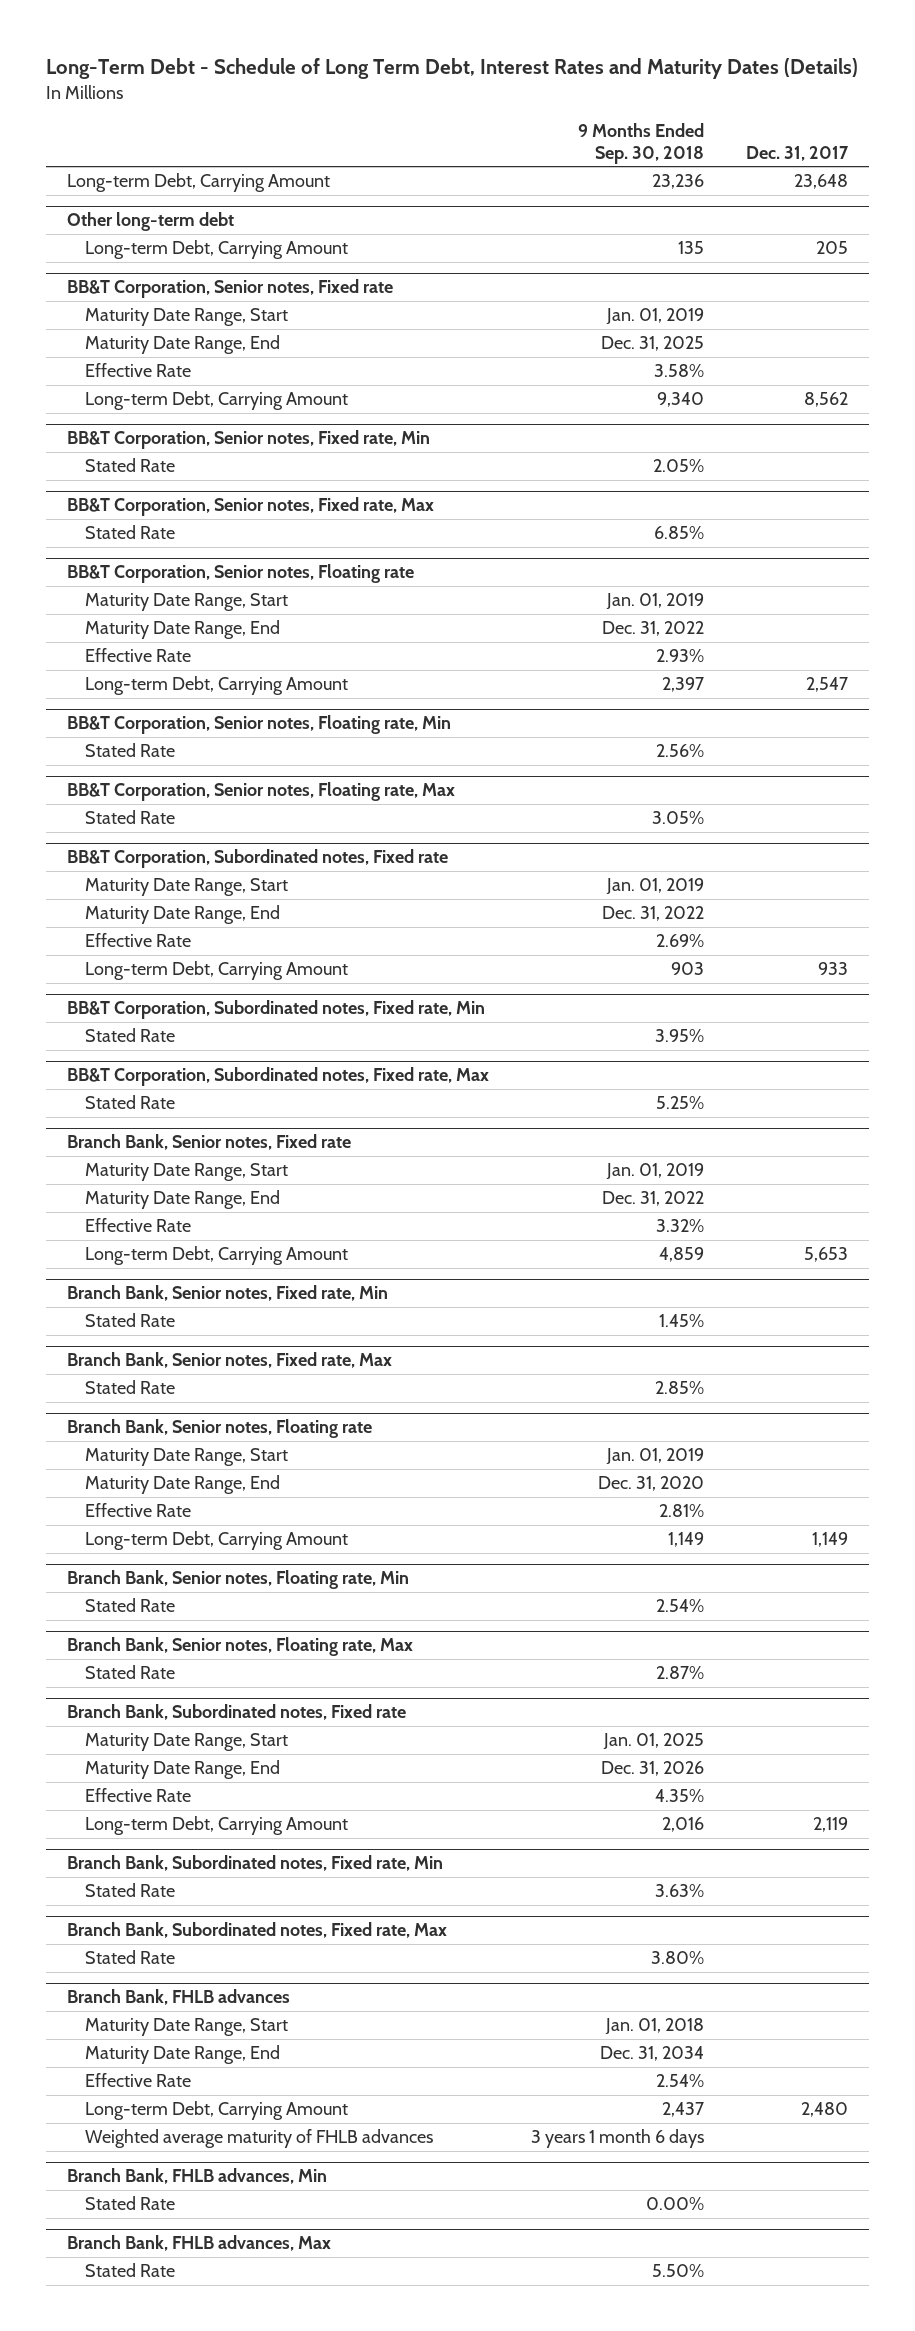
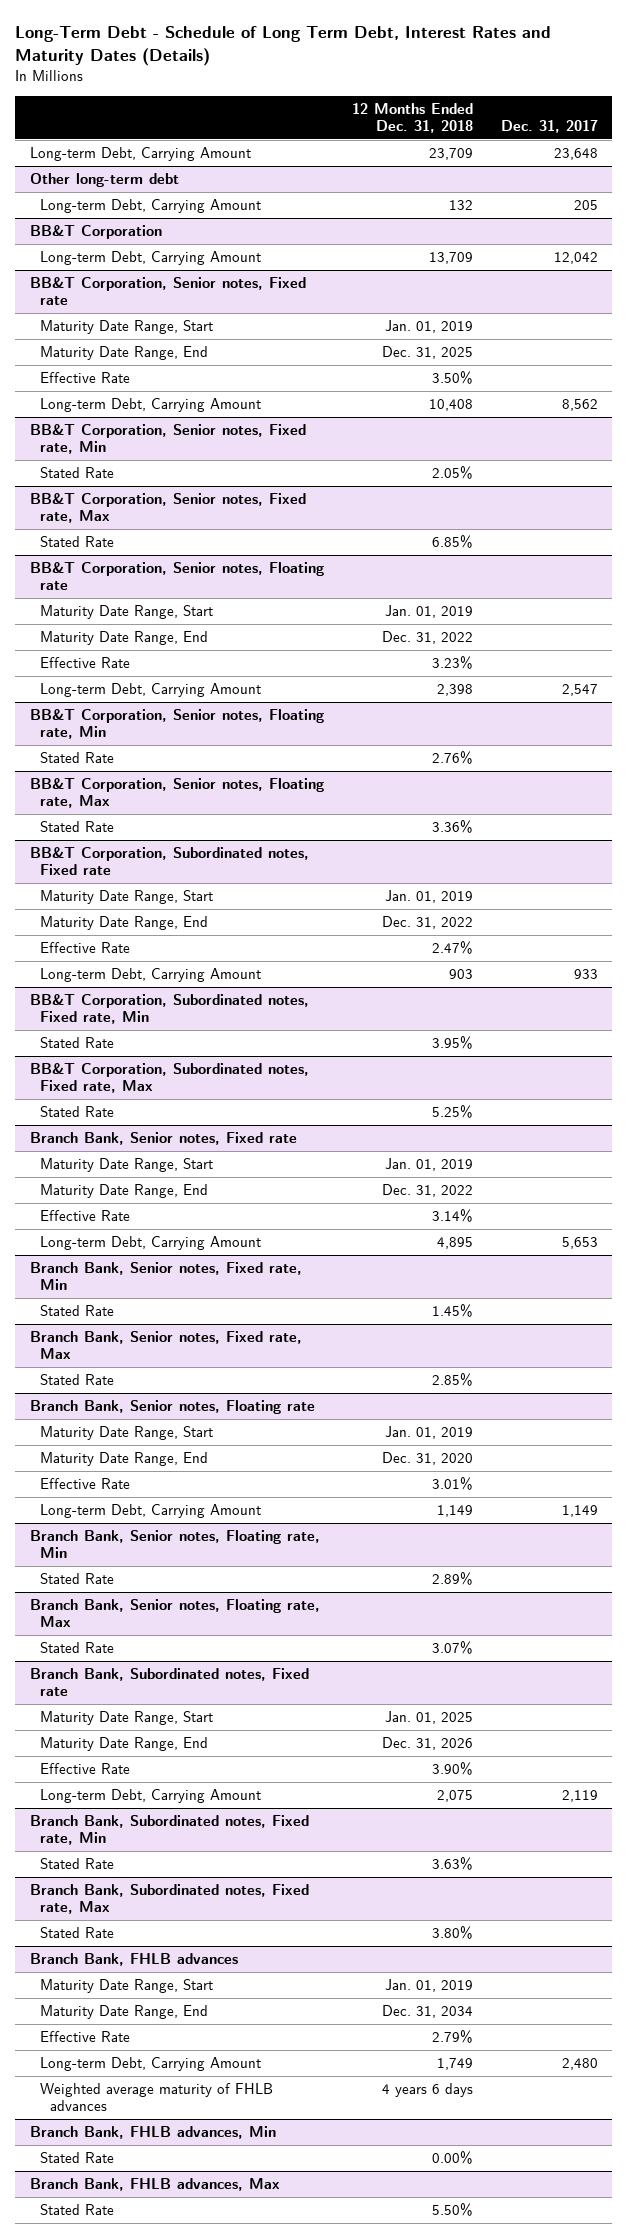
[578,122,705,164] 9 Months Ended Sep. 30, 2018 -> none
none -> [351,102,473,134] 12 Months Ended Dec. 31, 2018
none -> [29,225,162,240] BB&T Corporation
none -> [39,251,261,266] Long-term Debt, Carrying Amount

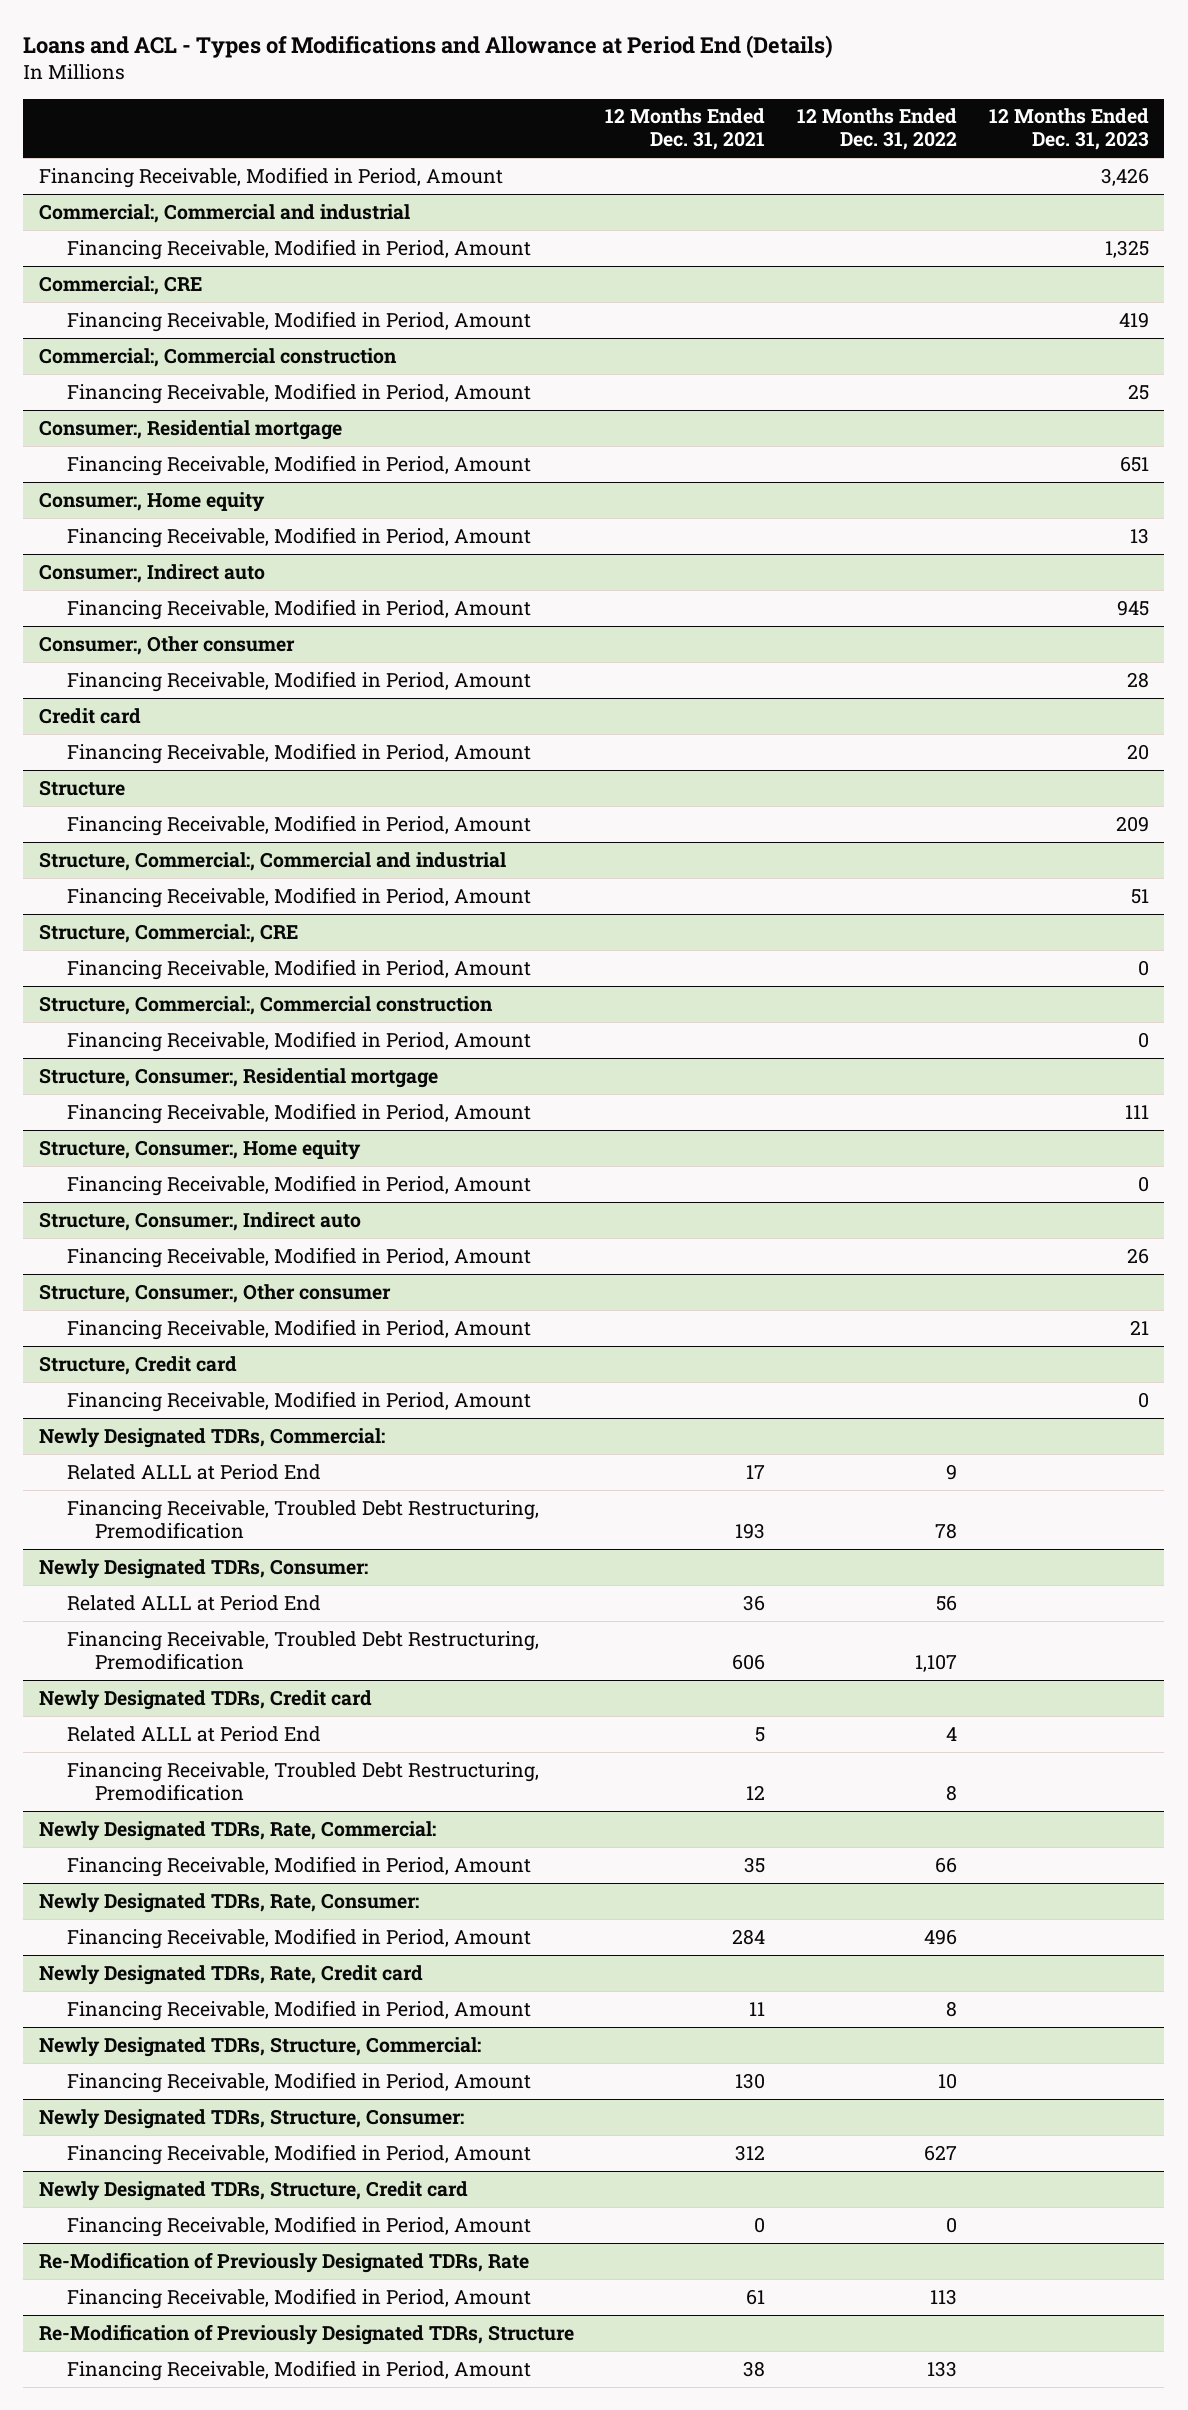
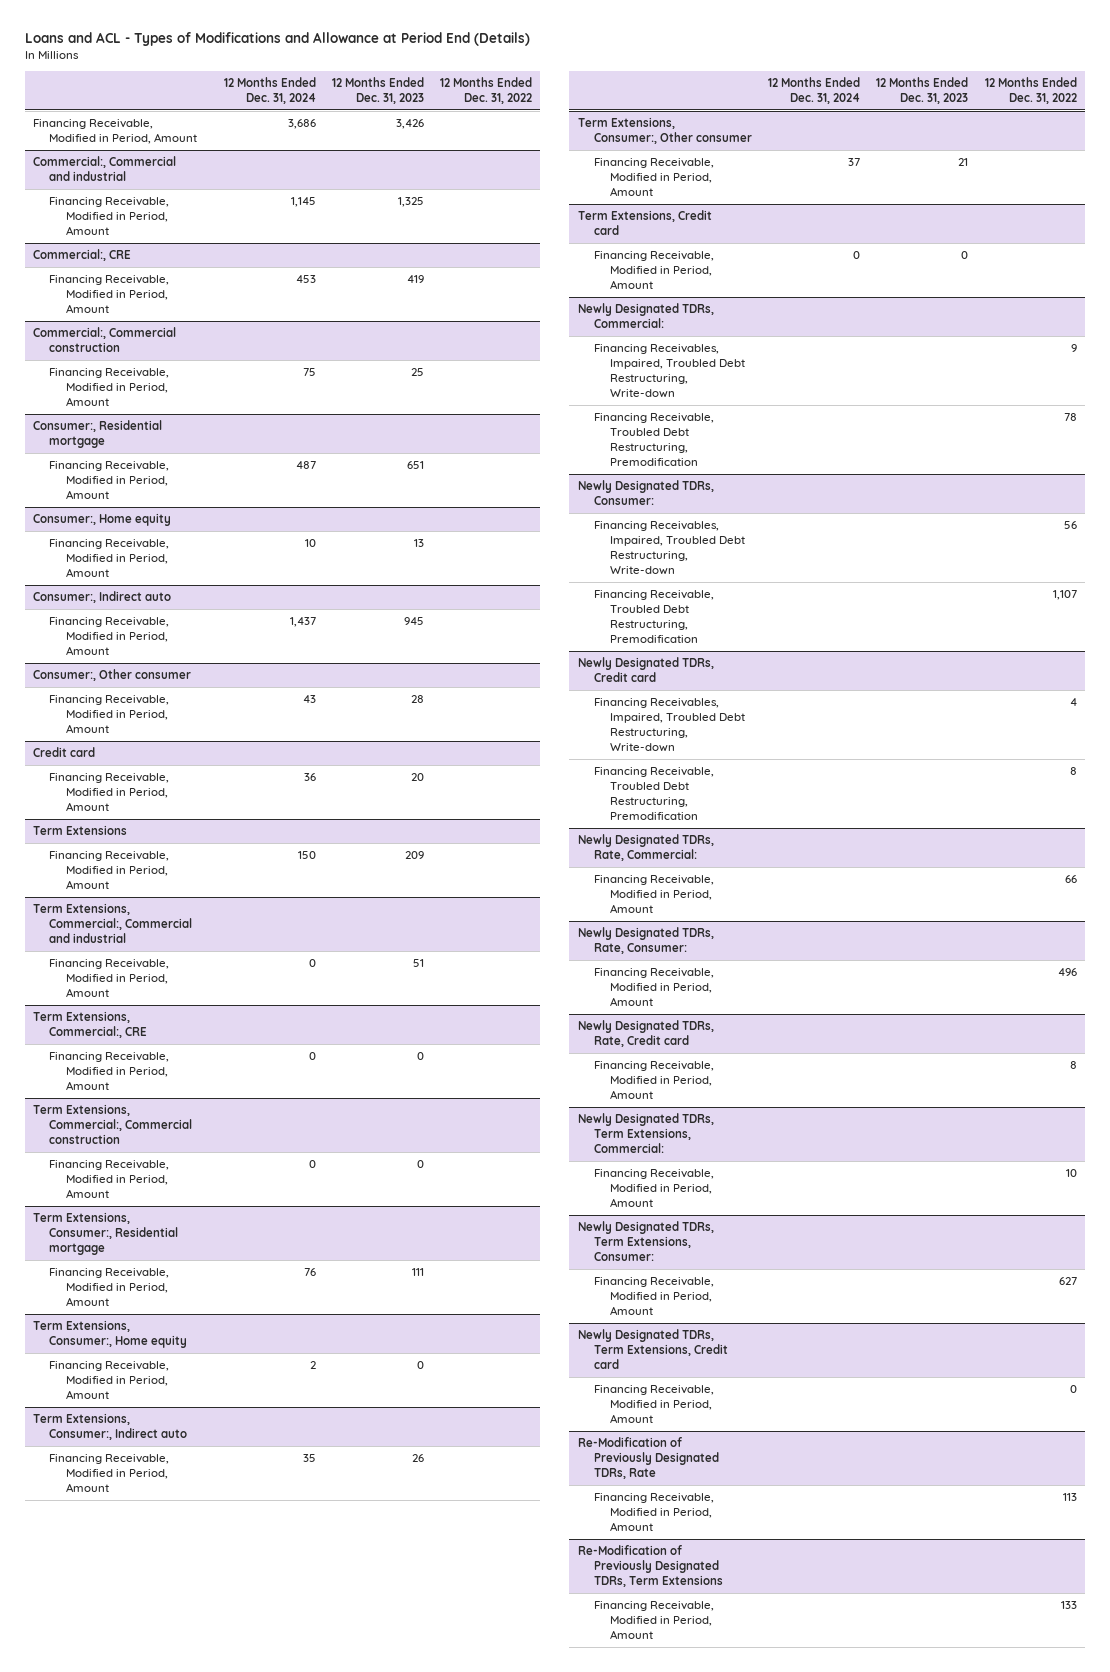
[605,108,766,151] 12 Months Ended Dec. 31, 2021 -> none
none -> [223,76,316,104] 12 Months Ended Dec. 31, 2024
[38,779,125,796] Structure -> [32,825,127,836] Term Extensions
[38,851,506,871] Structure, Commercial:, Commercial and industrial -> [32,903,193,944] Term Extensions, Commercial:, Commercial and industrial
[38,923,298,943] Structure, Commercial:, CRE -> none
[67,958,532,980] Financing Receivable, Modified in Period, Amount -> none
[38,995,493,1015] Structure, Commercial:, Commercial construction -> none
[67,1030,532,1052] Financing Receivable, Modified in Period, Amount -> none
none -> [32,1011,148,1039] Term Extensions, Commercial:, CRE
none -> [49,1052,170,1091] Financing Receivable, Modified in Period, Amount
none -> [32,1104,193,1145] Term Extensions, Commercial:, Commercial construction
none -> [49,1160,170,1199] Financing Receivable, Modified in Period, Amount
[38,1067,438,1088] Structure, Consumer:, Residential mortgage -> [32,1212,179,1256] Term Extensions, Consumer:, Residential mortgage
[38,1139,361,1160] Structure, Consumer:, Home equity -> [32,1320,188,1349] Term Extensions, Consumer:, Home equity
[38,1211,361,1231] Structure, Consumer:, Indirect auto -> [32,1413,188,1441] Term Extensions, Consumer:, Indirect auto
[38,1283,391,1303] Structure, Consumer:, Other consumer -> [577,117,752,145] Term Extensions, Consumer:, Other consumer
[38,1355,237,1375] Structure, Credit card -> none
[67,1390,532,1412] Financing Receivable, Modified in Period, Amount -> none
none -> [577,210,712,236] Term Extensions, Credit card
none -> [593,251,714,290] Financing Receivable, Modified in Period, Amount
[67,1463,322,1480] Related ALLL at Period End -> [593,344,746,399] Financing Receivables, Impaired, Troubled Debt Restructuring, Write-down
[67,1594,322,1611] Related ALLL at Period End -> [593,521,746,576] Financing Receivables, Impaired, Troubled Debt Restructuring, Write-down
[67,1725,322,1742] Related ALLL at Period End -> [593,698,746,753] Financing Receivables, Impaired, Troubled Debt Restructuring, Write-down
[38,2036,481,2057] Newly Designated TDRs, Structure, Commercial: -> [577,1113,714,1154] Newly Designated TDRs, Term Extensions, Commercial:
[38,2108,464,2129] Newly Designated TDRs, Structure, Consumer: -> [577,1221,714,1262] Newly Designated TDRs, Term Extensions, Consumer:
[38,2180,468,2201] Newly Designated TDRs, Structure, Credit card -> [577,1329,728,1370] Newly Designated TDRs, Term Extensions, Credit card
[38,2323,574,2345] Re-Modification of Previously Designated TDRs, Structure -> [577,1545,723,1588] Re-Modification of Previously Designated TDRs, Term Extensions

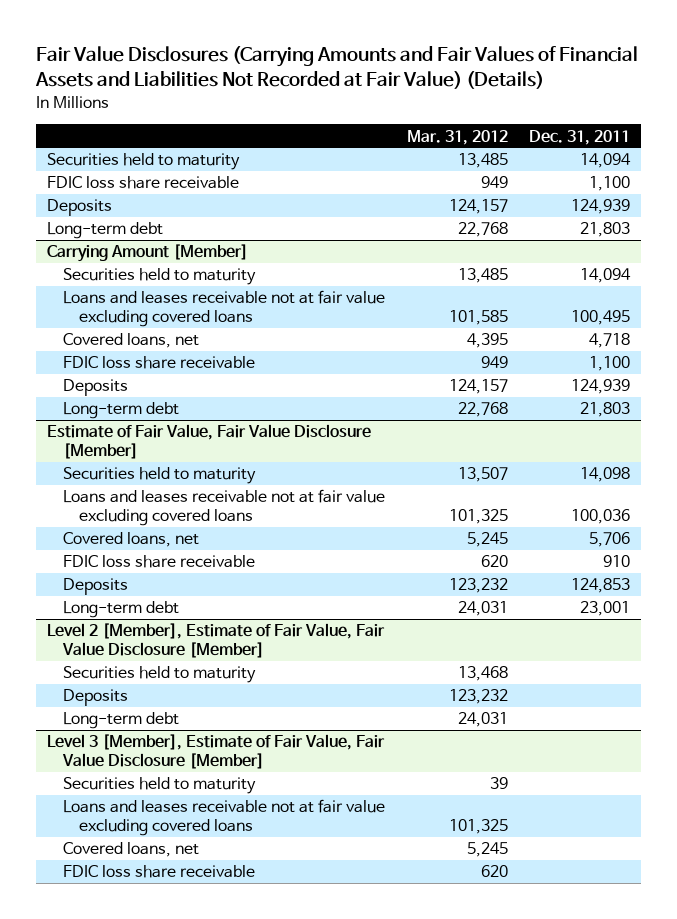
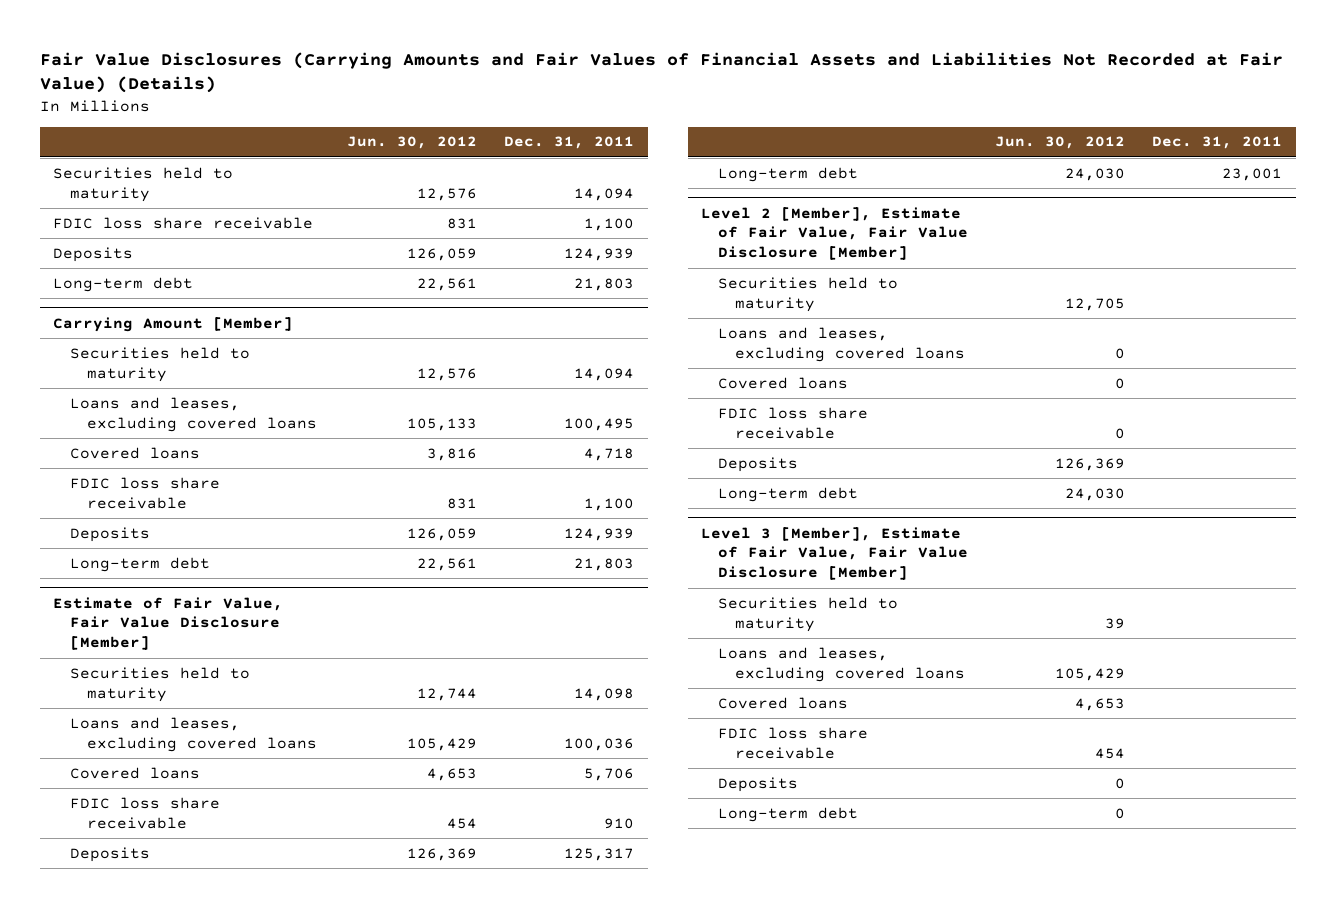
[406,129,508,145] Mar. 31, 2012 -> none
none -> [347,136,478,150] Jun. 30, 2012
[62,290,385,328] Loans and leases receivable not at fair value excluding covered loans -> [70,396,318,432] Loans and leases, excluding covered loans
[62,333,199,349] Covered loans, net -> [70,446,201,459] Covered loans
[62,489,385,527] Loans and leases receivable not at fair value excluding covered loans -> [70,716,318,752] Loans and leases, excluding covered loans
[62,532,199,548] Covered loans, net -> [70,766,201,779] Covered loans
[571,578,631,594] 124,853 -> [564,847,635,861] 125,317
none -> [718,326,966,362] Loans and leases, excluding covered loans
none -> [718,376,849,389] Covered loans
none -> [718,406,869,439] FDIC loss share receivable
[62,799,385,837] Loans and leases receivable not at fair value excluding covered loans -> [718,646,966,682] Loans and leases, excluding covered loans
[62,842,199,858] Covered loans, net -> [718,696,849,709] Covered loans
none -> [718,776,799,792] Deposits
none -> [718,806,859,822] Long-term debt

